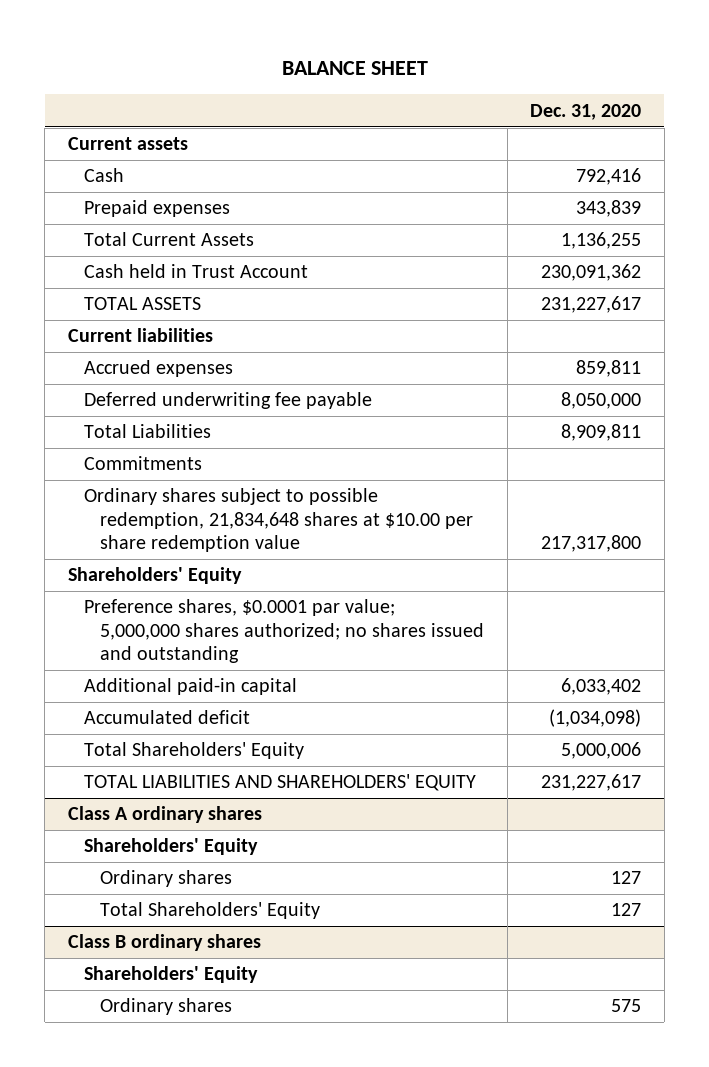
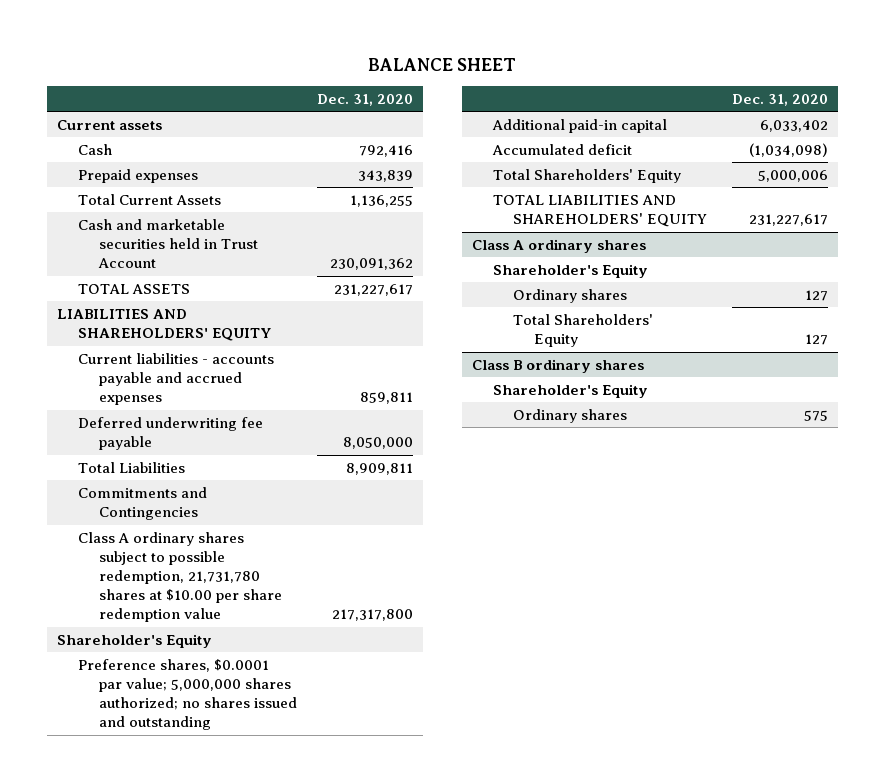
[84,264,309,279] Cash held in Trust Account -> [78,218,258,269] Cash and marketable securities held in Trust Account
[67,328,213,343] Current liabilities -> none
none -> [57,308,272,342] LIABILITIES AND SHAREHOLDERS' EQUITY
[84,360,234,378] Accrued expenses -> [78,352,275,406] Current liabilities - accounts payable and accrued expenses
[84,456,203,471] Commitments -> [78,486,208,521] Commitments and Contingencies
[84,488,474,553] Ordinary shares subject to possible redemption, 21,834,648 shares at $10.00 per share redemption value -> [78,531,282,623] Class A ordinary shares subject to possible redemption, 21,731,780 shares at $10.00 per share redemption value
[67,567,242,585] Shareholders' Equity -> [57,633,213,648] Shareholder's Equity
[84,838,259,856] Shareholders' Equity -> [492,263,648,278] Shareholder's Equity
[84,966,259,984] Shareholders' Equity -> [492,383,648,398] Shareholder's Equity

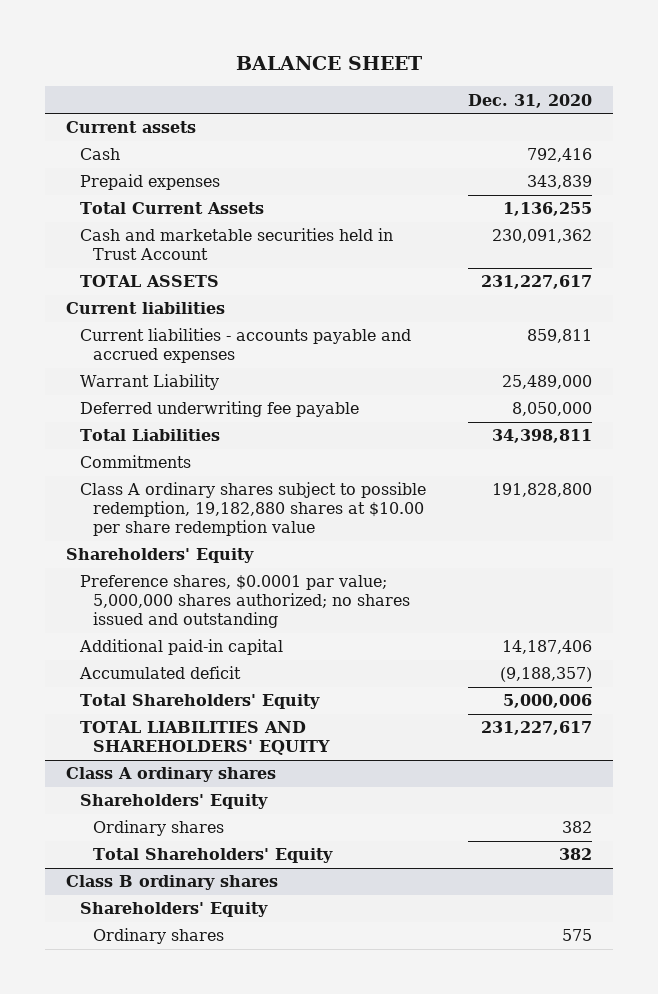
[57,308,272,342] LIABILITIES AND SHAREHOLDERS' EQUITY -> none
none -> [66,302,226,315] Current liabilities
none -> [79,374,219,391] Warrant Liability
[346,462,414,475] 8,909,811 -> [491,429,592,444] 34,398,811
[78,486,208,521] Commitments and Contingencies -> [79,455,191,469] Commitments
[78,531,282,623] Class A ordinary shares subject to possible redemption, 21,731,780 shares at $10.00 per share redemption value -> [79,482,426,537] Class A ordinary shares subject to possible redemption, 19,182,880 shares at $10.00 per share redemption value
[332,609,414,622] 217,317,800 -> [491,483,592,498] 191,828,800
[57,633,213,648] Shareholder's Equity -> [66,548,255,564] Shareholders' Equity
[759,119,828,132] 6,033,402 -> [501,640,592,655] 14,187,406
[748,142,828,157] (1,034,098) -> [499,667,592,683] (9,188,357)
[492,263,648,278] Shareholder's Equity -> [79,794,268,810] Shareholders' Equity
[804,289,828,301] 127 -> [561,821,592,834] 382
[804,334,828,346] 127 -> [558,848,592,861] 382
[492,383,648,398] Shareholder's Equity -> [79,902,268,918] Shareholders' Equity

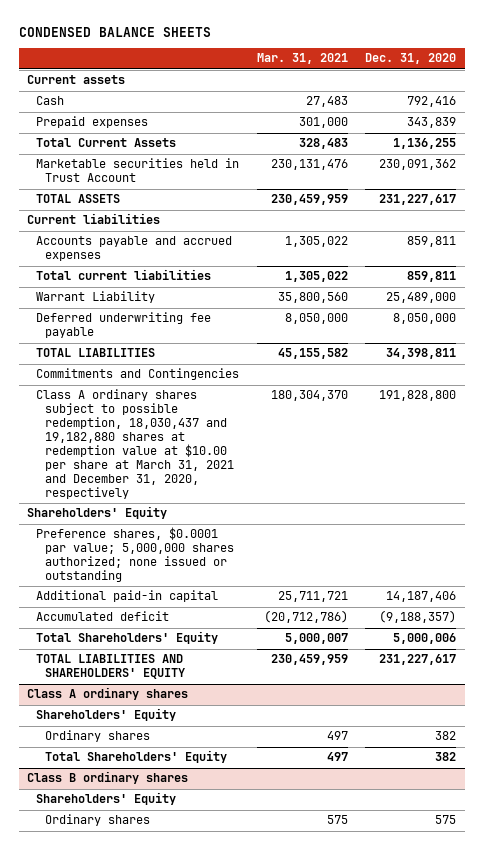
[236,56,423,71] BALANCE SHEET -> [18,26,211,37] CONDENSED BALANCE SHEETS
none -> [256,53,348,65] Mar. 31, 2021
[79,228,393,261] Cash and marketable securities held in Trust Account -> [36,158,240,183] Marketable securities held in Trust Account
[79,328,411,364] Current liabilities - accounts payable and accrued expenses -> [36,236,233,262] Accounts payable and accrued expenses
none -> [36,269,212,281] Total current liabilities
[79,429,220,442] Total Liabilities -> [36,348,156,358] TOTAL LIABILITIES
[79,455,191,469] Commitments -> [36,368,240,381] Commitments and Contingencies
[79,482,426,537] Class A ordinary shares subject to possible redemption, 19,182,880 shares at $10.00 per share redemption value -> [36,389,235,499] Class A ordinary shares subject to possible redemption, 18,030,437 and 19,182,880 shares at redemption value at $10.00 per share at March 31, 2021 and December 31, 2020, respectively
[79,575,411,629] Preference shares, $0.0001 par value; 5,000,000 shares authorized; no shares issued and outstanding -> [36,527,235,583] Preference shares, $0.0001 par value; 5,000,000 shares authorized; none issued or outstanding

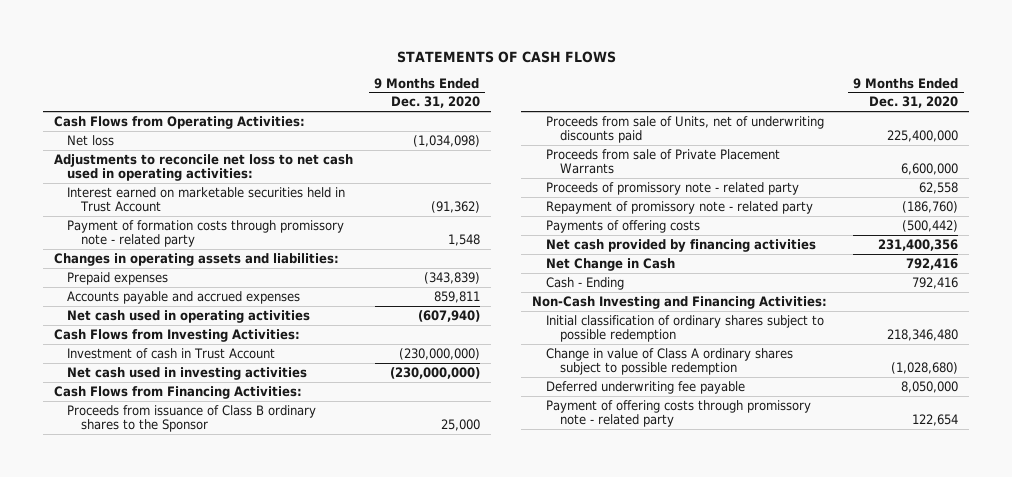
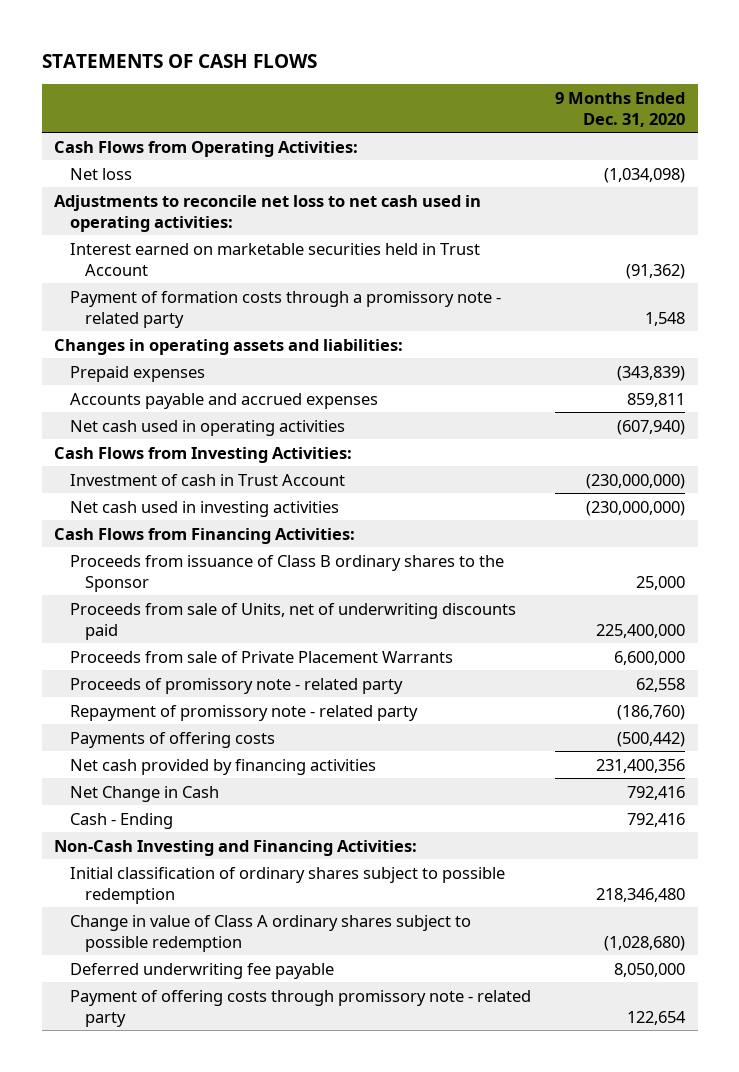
[67,219,345,248] Payment of formation costs through promissory note - related party -> [69,290,501,328] Payment of formation costs through a promissory note - related party

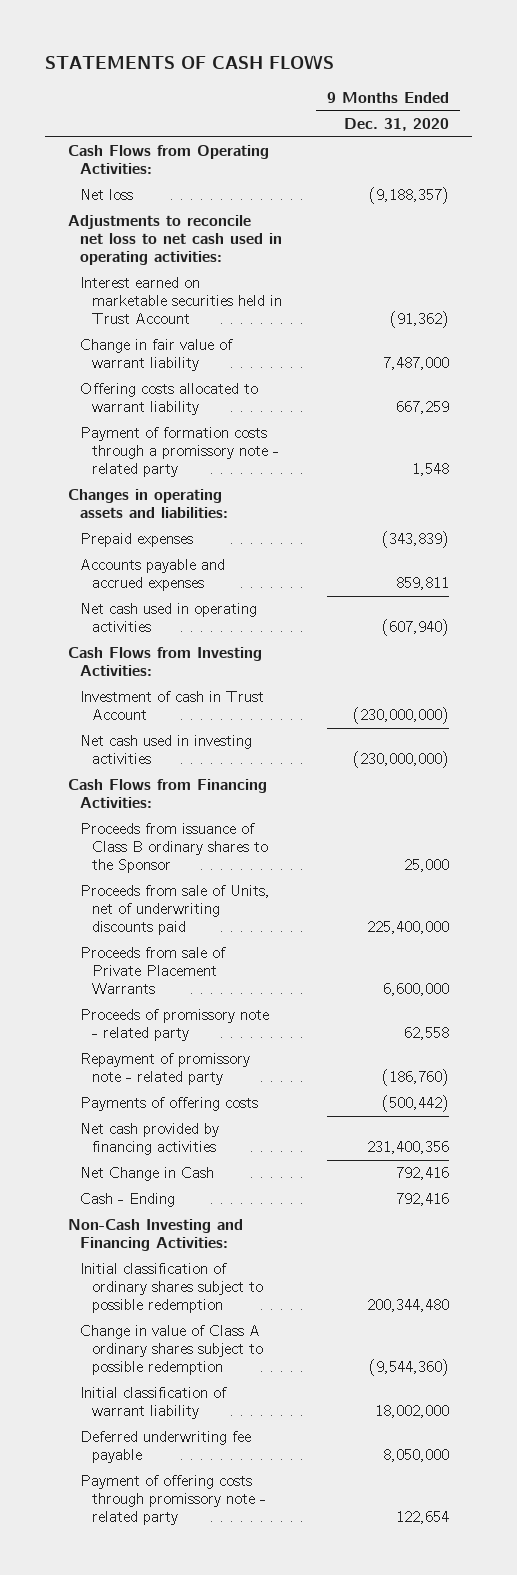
[604,167,686,183] (1,034,098) -> [369,187,450,205] (9,188,357)
none -> [79,339,233,372] Change in fair value of warrant liability
none -> [79,383,258,416] Offering costs allocated to warrant liability
[596,887,686,902] 218,346,480 -> [367,1299,450,1313] 200,344,480
[604,935,686,951] (1,028,680) -> [369,1359,450,1377] (9,544,360)
none -> [79,1387,227,1420] Initial classification of warrant liability

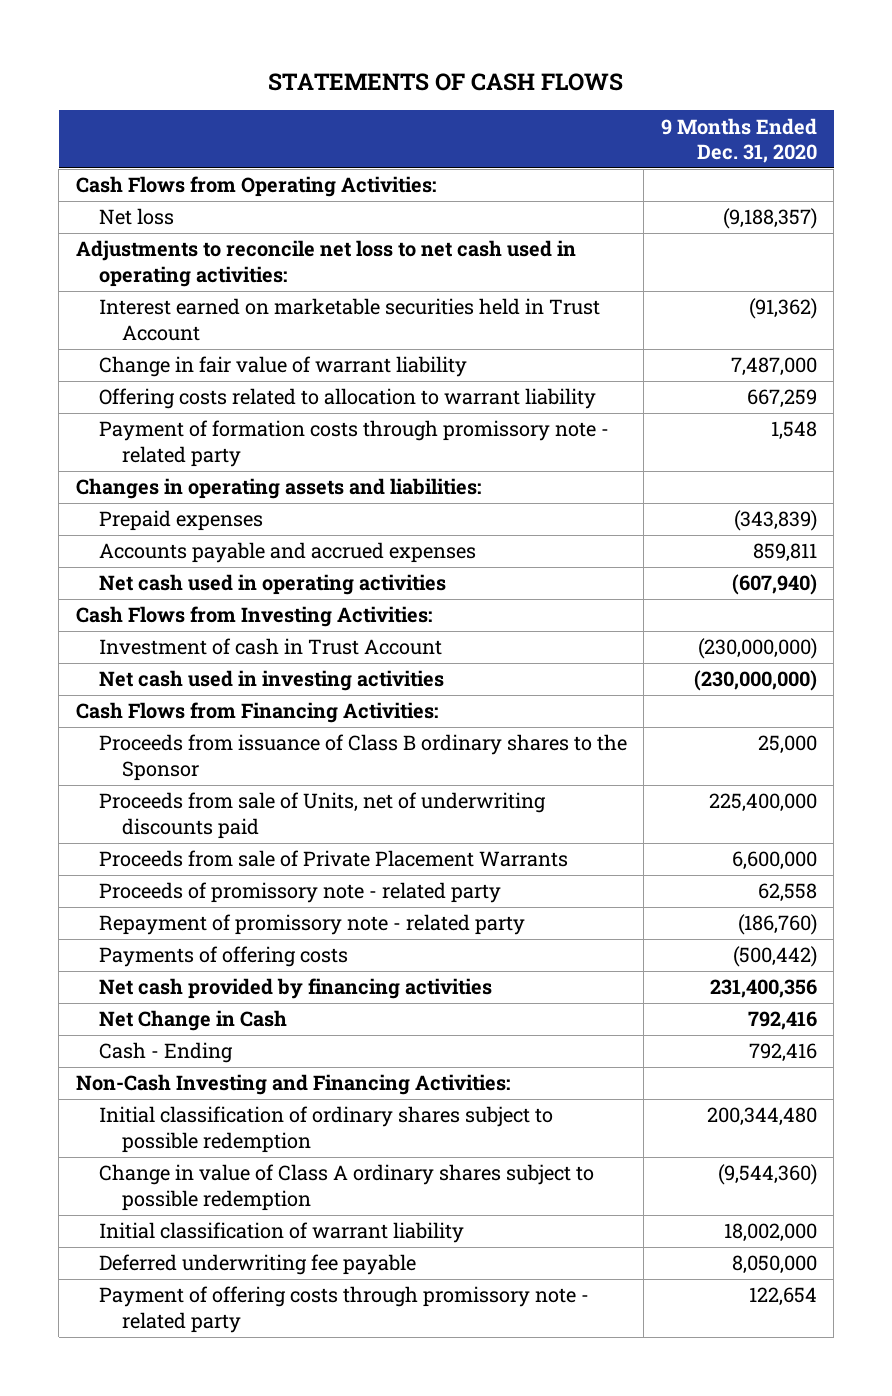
[79,383,258,416] Offering costs allocated to warrant liability -> [98,388,596,410] Offering costs related to allocation to warrant liability
[79,427,279,478] Payment of formation costs through a promissory note - related party -> [98,420,609,467] Payment of formation costs through promissory note - related party

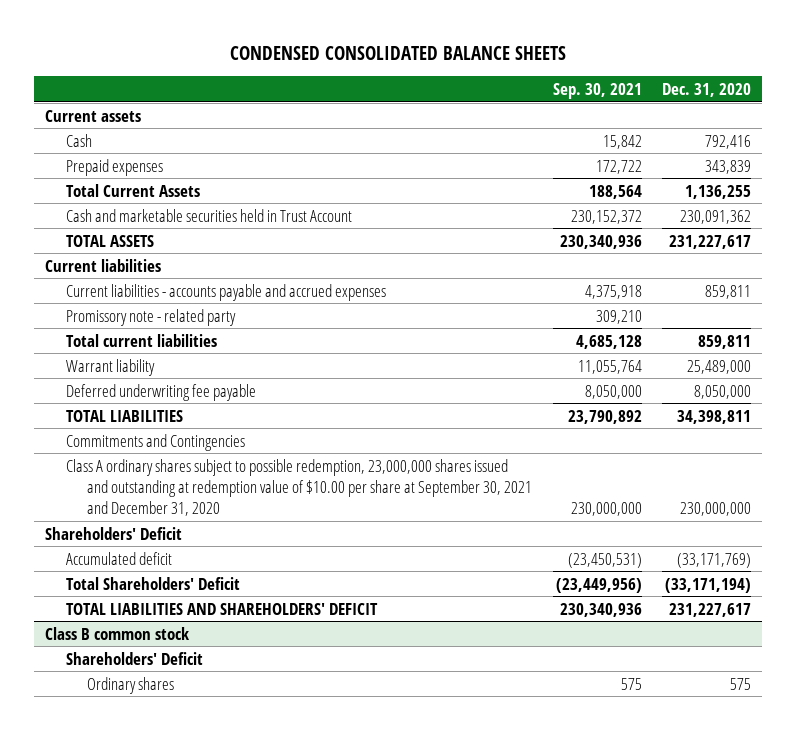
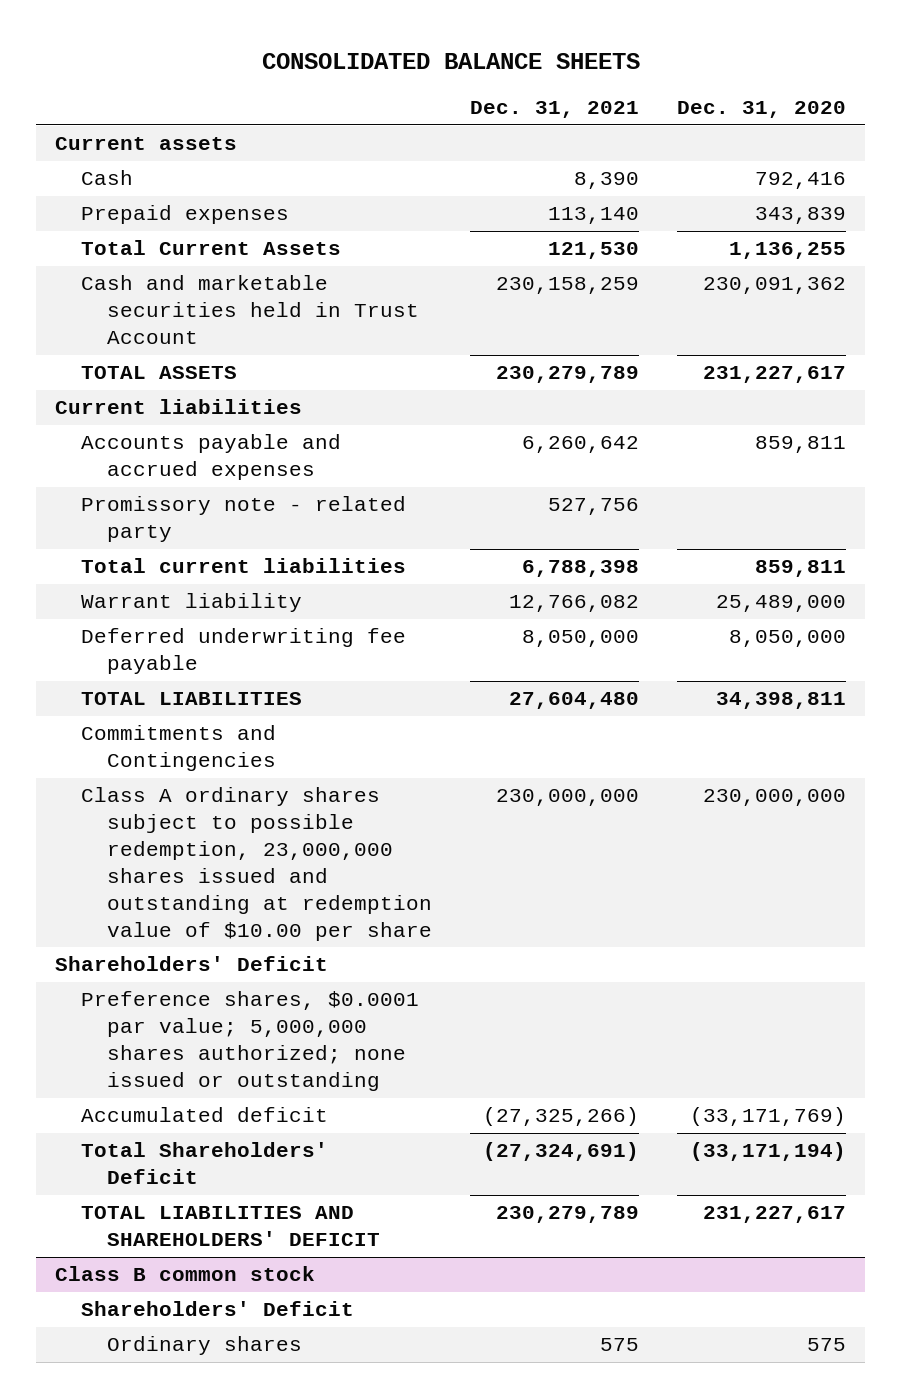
[230,45,567,60] CONDENSED CONSOLIDATED BALANCE SHEETS -> [261,52,640,69] CONSOLIDATED BALANCE SHEETS
[552,82,642,99] Sep. 30, 2021 -> none
none -> [469,101,639,119] Dec. 31, 2021
[65,283,386,301] Current liabilities - accounts payable and accrued expenses -> [80,434,341,481] Accounts payable and accrued expenses
[65,458,532,517] Class A ordinary shares subject to possible redemption, 23,000,000 shares issued and outstanding at redemption value of $10.00 per share at September 30, 2021 and December 31, 2020 -> [80,787,432,941] Class A ordinary shares subject to possible redemption, 23,000,000 shares issued and outstanding at redemption value of $10.00 per share
none -> [80,991,419,1092] Preference shares, $0.0001 par value; 5,000,000 shares authorized; none issued or outstanding

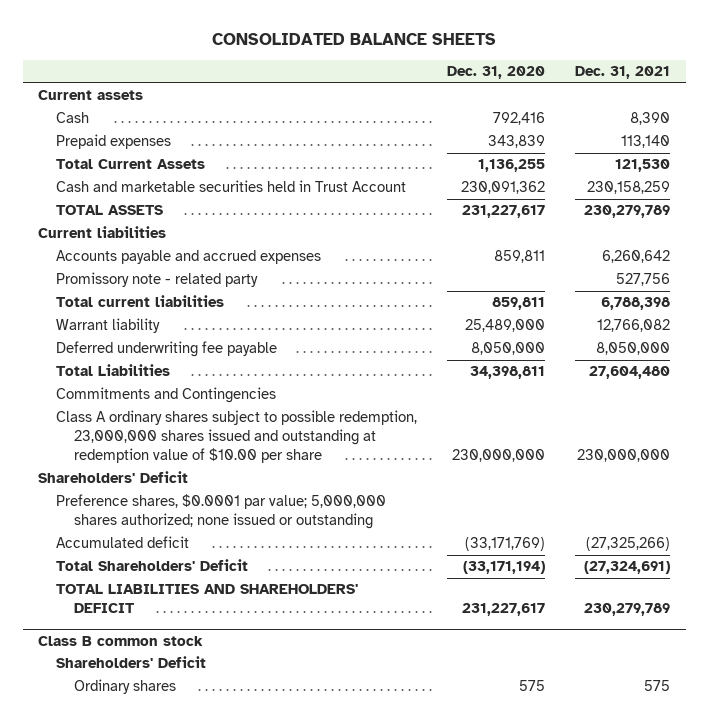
[80,692,302,706] TOTAL LIABILITIES -> [55,364,170,377] Total Liabilities

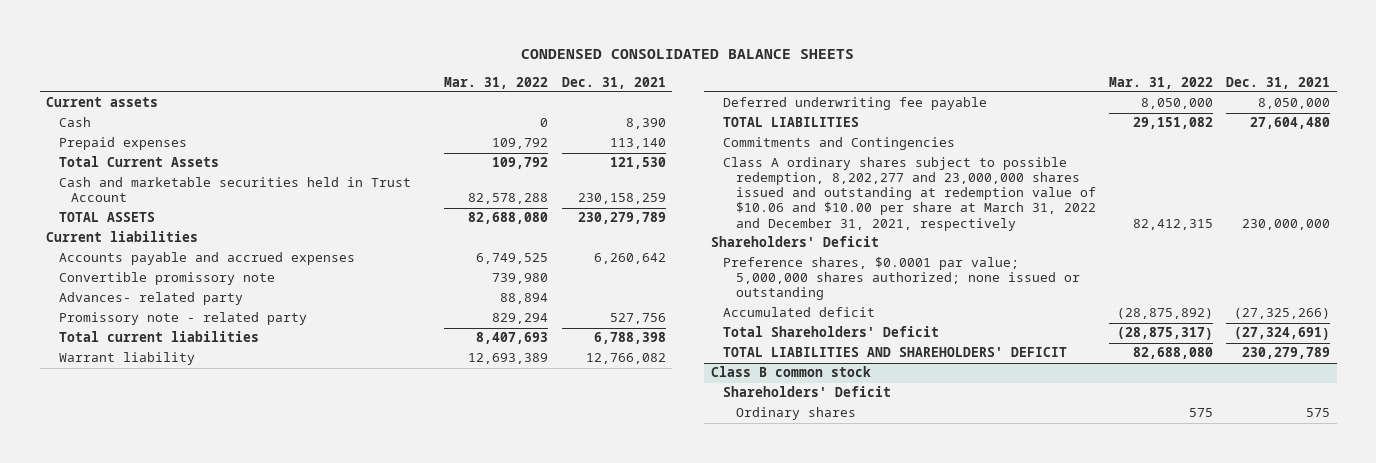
[212,33,497,46] CONSOLIDATED BALANCE SHEETS -> [521,49,855,60] CONDENSED CONSOLIDATED BALANCE SHEETS
[447,66,546,80] Dec. 31, 2020 -> none
none -> [444,76,549,89] Mar. 31, 2022
none -> [58,272,275,286] Convertible promissory note
none -> [58,292,243,306] Advances- related party
[55,364,170,377] Total Liabilities -> [723,117,860,128] TOTAL LIABILITIES
[55,410,417,464] Class A ordinary shares subject to possible redemption, 23,000,000 shares issued and outstanding at redemption value of $10.00 per share -> [723,157,1096,231] Class A ordinary shares subject to possible redemption, 8,202,277 and 23,000,000 shares issued and outstanding at redemption value of $10.06 and $10.00 per share at March 31, 2022 and December 31, 2021, respectively

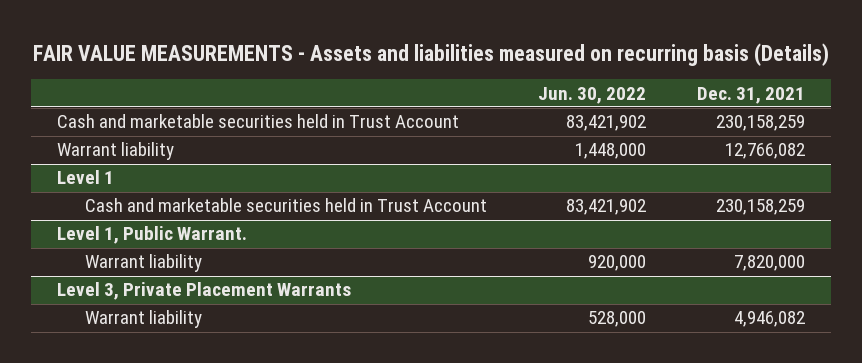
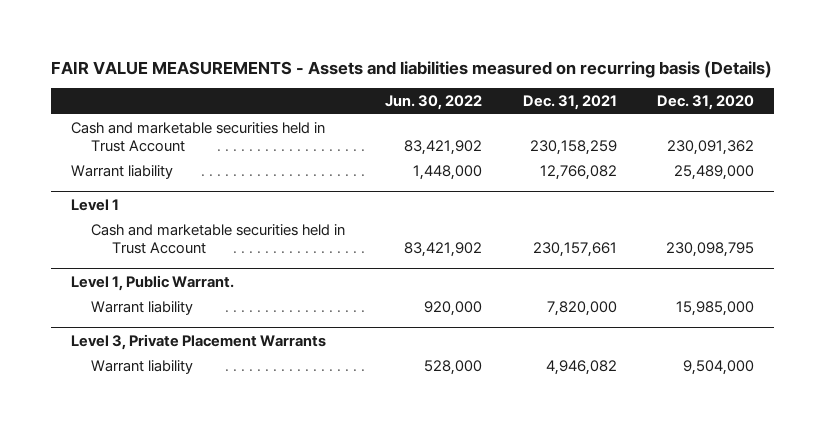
none -> [656,95,754,111] Dec. 31, 2020
[716,199,806,216] 230,158,259 -> [532,241,617,257] 230,157,661

